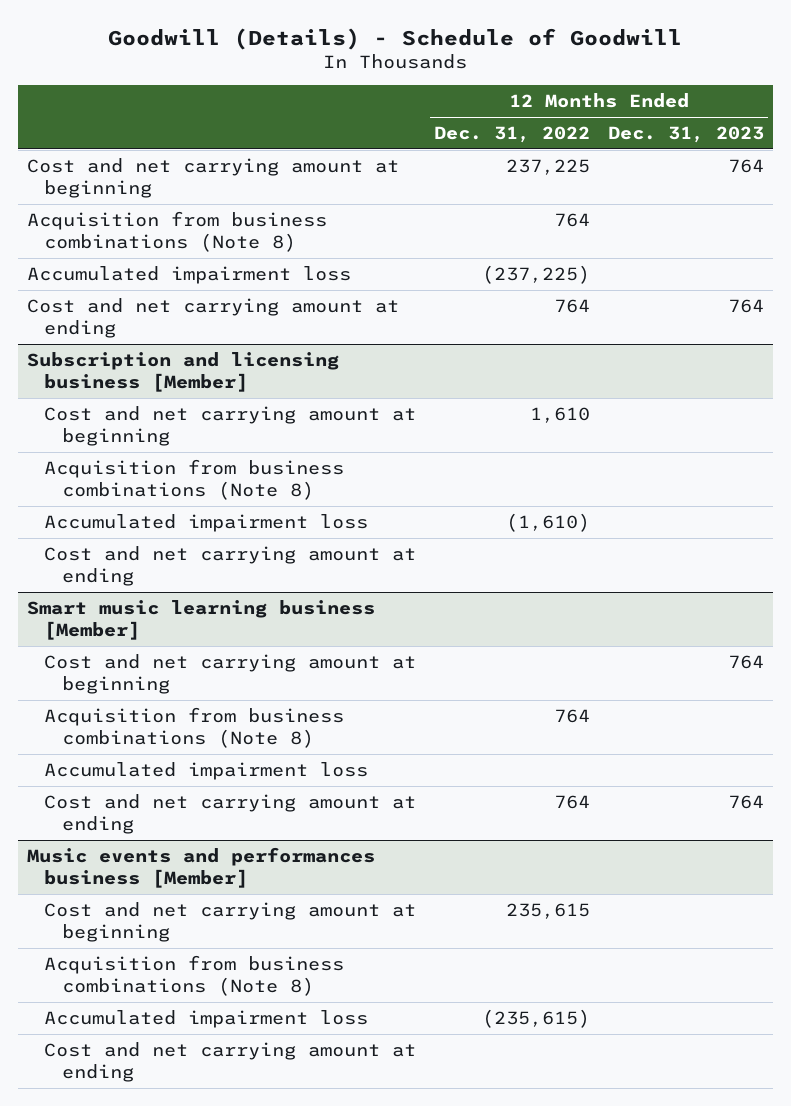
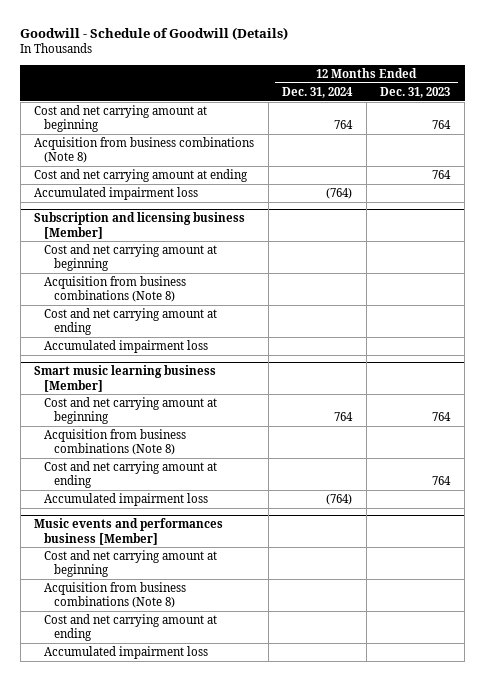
[108,27,683,50] Goodwill (Details) - Schedule of Goodwill -> [20,26,289,40] Goodwill - Schedule of Goodwill (Details)
[433,126,590,144] Dec. 31, 2022 -> none
none -> [282,86,354,98] Dec. 31, 2024
[26,265,351,284] Accumulated impairment loss -> [34,187,199,201] Accumulated impairment loss
[44,513,369,532] Accumulated impairment loss -> [44,340,209,354] Accumulated impairment loss
[44,761,369,780] Accumulated impairment loss -> [44,493,209,507] Accumulated impairment loss
[44,1009,369,1028] Accumulated impairment loss -> [44,646,209,660] Accumulated impairment loss

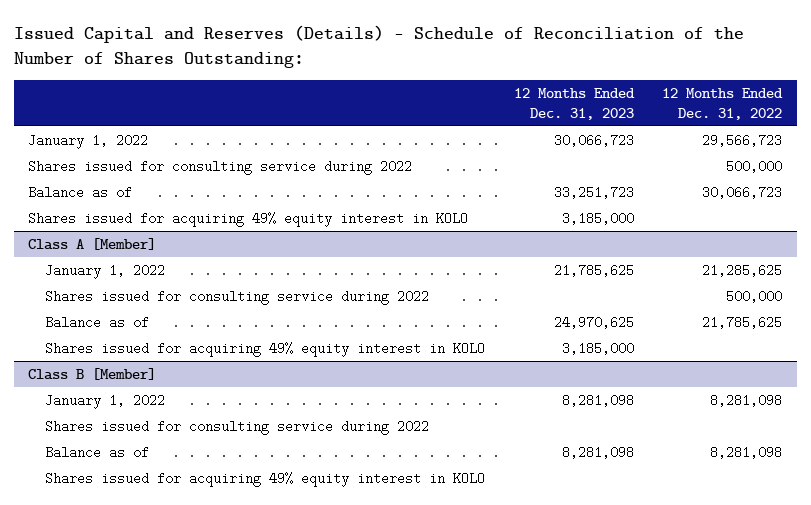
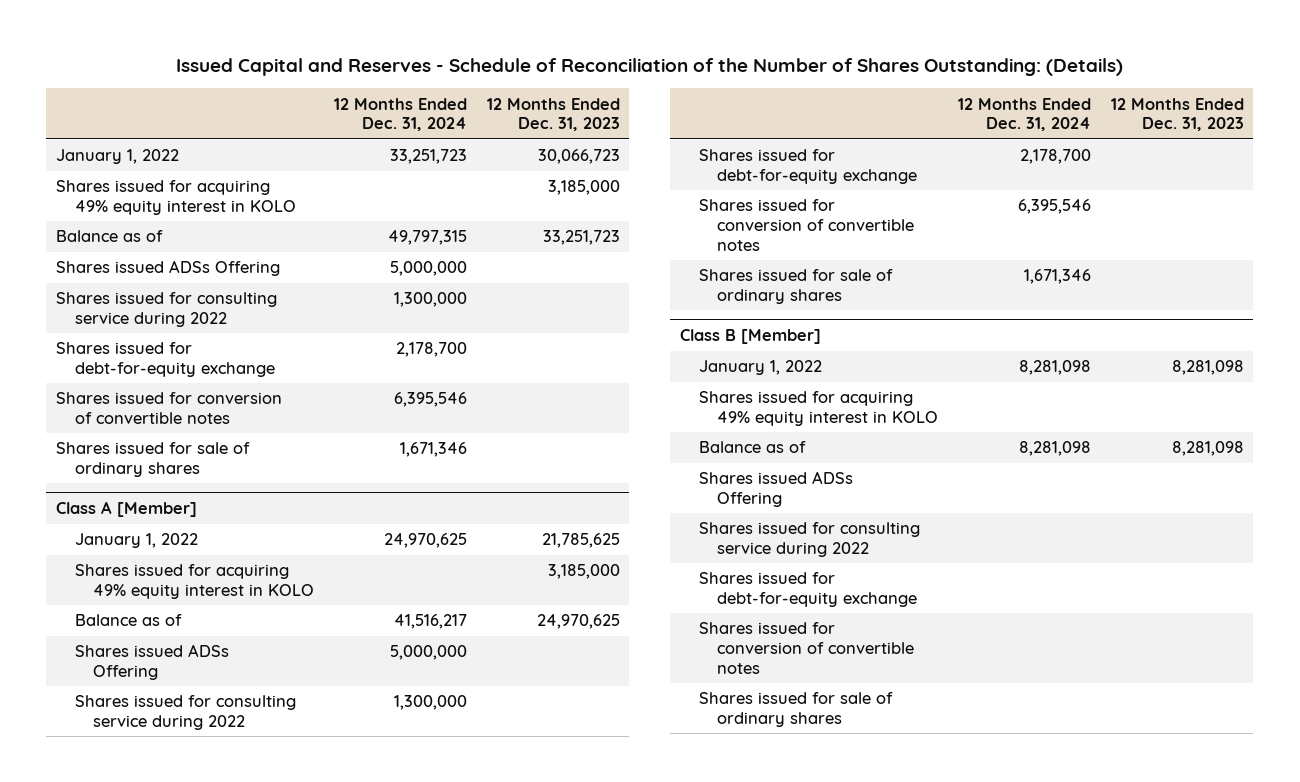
[13,24,744,68] Issued Capital and Reserves (Details) - Schedule of Reconciliation of the Number of Shares Outstanding: -> [175,57,1123,76] Issued Capital and Reserves - Schedule of Reconciliation of the Number of Shares Outstanding: (Details)
[662,87,784,120] 12 Months Ended Dec. 31, 2022 -> none
none -> [334,97,468,132] 12 Months Ended Dec. 31, 2024
[28,185,133,199] Balance as of -> [56,230,164,243] Balance as of
none -> [56,260,281,277] Shares issued ADSs Offering
[28,159,413,175] Shares issued for consulting service during 2022 -> [56,292,278,327] Shares issued for consulting service during 2022
none -> [56,342,275,377] Shares issued for debt-for-equity exchange
none -> [56,392,283,424] Shares issued for conversion of convertible notes
none -> [56,442,251,477] Shares issued for sale of ordinary shares
[45,315,150,329] Balance as of -> [74,614,182,627] Balance as of
none -> [74,644,229,680] Shares issued ADSs Offering
[45,289,430,305] Shares issued for consulting service during 2022 -> [74,695,296,730] Shares issued for consulting service during 2022
none -> [698,149,918,184] Shares issued for debt-for-equity exchange
none -> [698,199,915,251] Shares issued for conversion of convertible notes
none -> [698,269,893,304] Shares issued for sale of ordinary shares
[45,445,150,459] Balance as of -> [698,441,806,454] Balance as of
none -> [698,471,853,507] Shares issued ADSs Offering
[45,419,430,435] Shares issued for consulting service during 2022 -> [698,522,920,557] Shares issued for consulting service during 2022
none -> [698,572,918,607] Shares issued for debt-for-equity exchange
none -> [698,622,915,674] Shares issued for conversion of convertible notes
none -> [698,692,893,727] Shares issued for sale of ordinary shares

